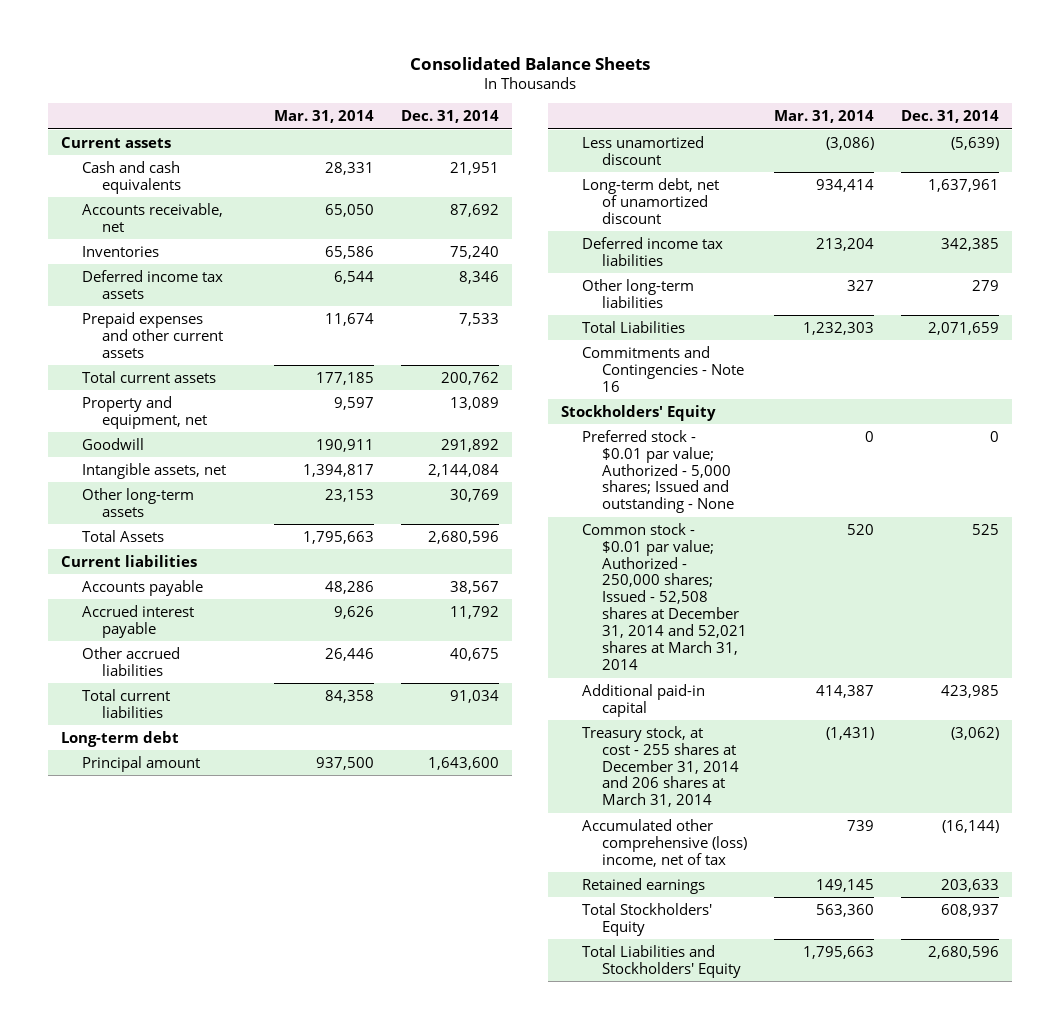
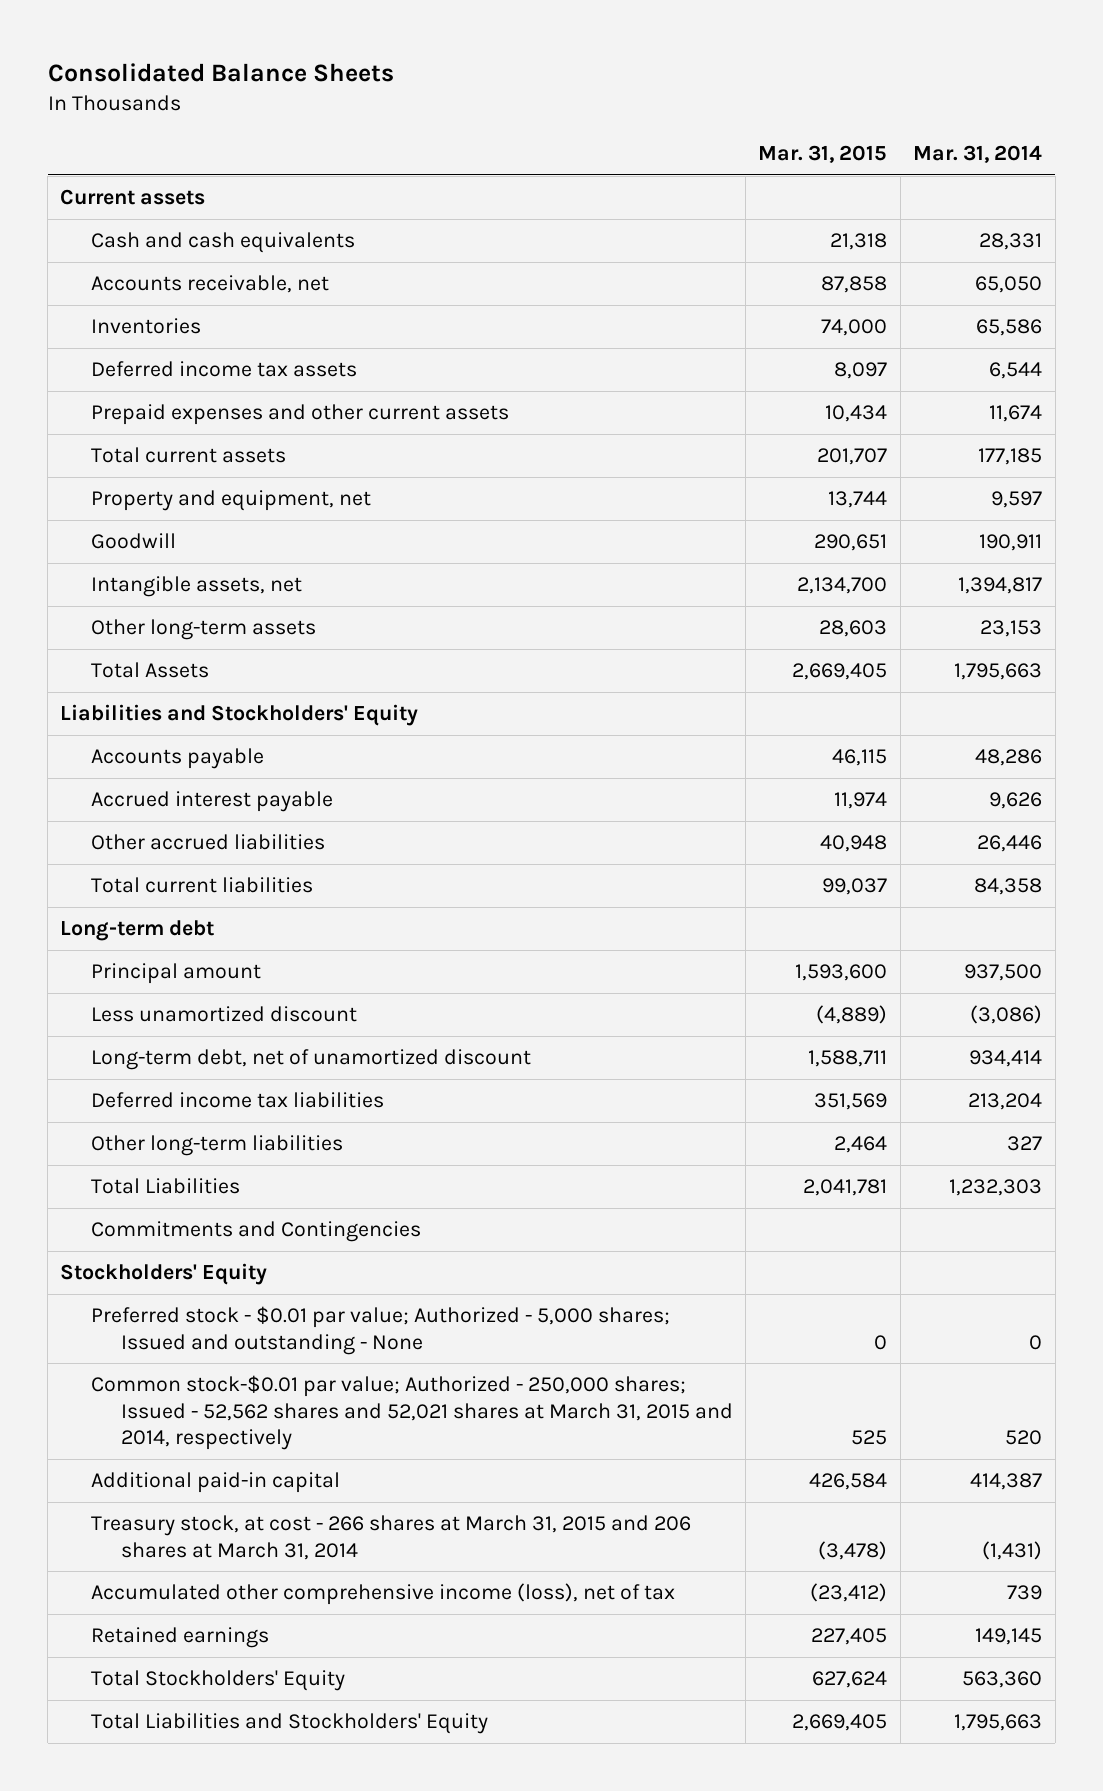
[400,110,499,124] Dec. 31, 2014 -> none
none -> [758,145,888,164] Mar. 31, 2015
[61,554,198,567] Current liabilities -> none
none -> [60,704,419,727] Liabilities and Stockholders' Equity
[581,345,745,392] Commitments and Contingencies - Note 16 -> [90,1221,421,1243] Commitments and Contingencies
[581,522,748,670] Common stock - $0.01 par value; Authorized - 250,000 shares; Issued - 52,508 shares at December 31, 2014 and 52,021 shares at March 31, 2014 -> [90,1375,733,1450] Common stock-$0.01 par value; Authorized - 250,000 shares; Issued - 52,562 shares and 52,021 shares at March 31, 2015 and 2014, respectively
[581,725,740,808] Treasury stock, at cost - 255 shares at December 31, 2014 and 206 shares at March 31, 2014 -> [90,1515,691,1560] Treasury stock, at cost - 266 shares at March 31, 2015 and 206 shares at March 31, 2014
[581,818,748,867] Accumulated other comprehensive (loss) income, net of tax -> [90,1583,675,1606] Accumulated other comprehensive income (loss), net of tax

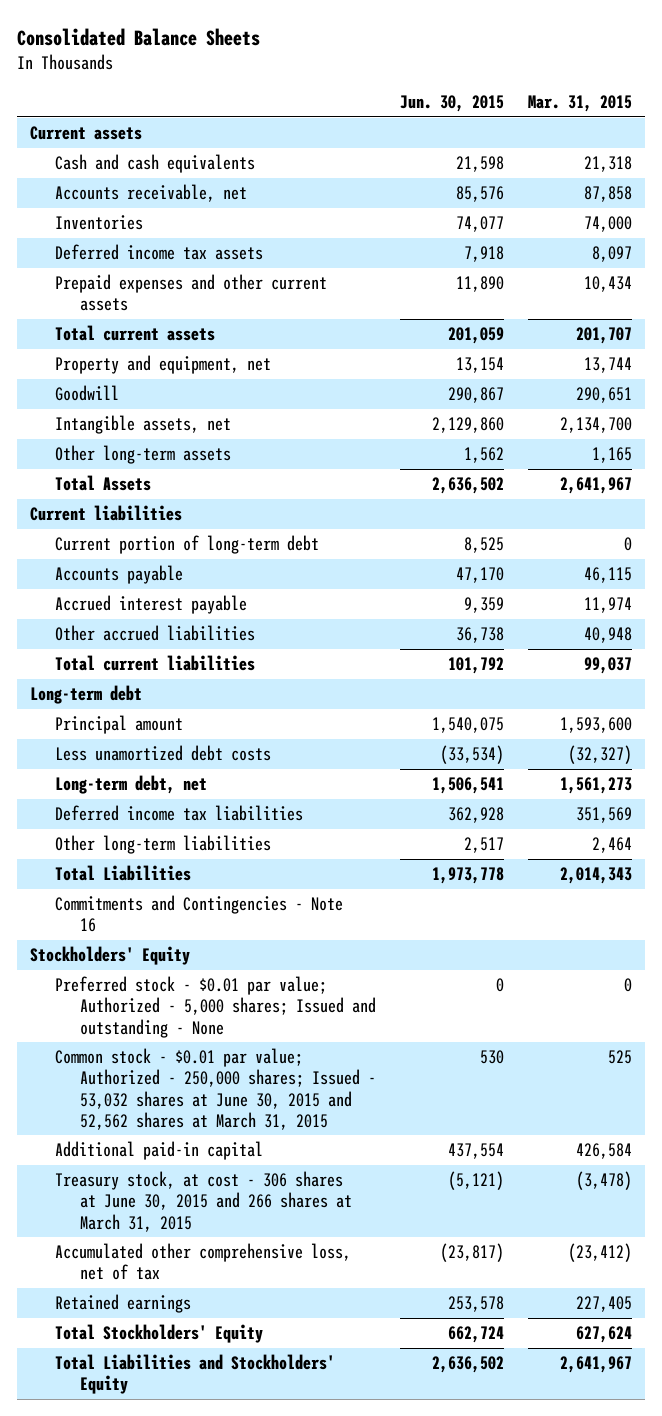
[913,145,1043,164] Mar. 31, 2014 -> none
none -> [399,95,504,113] Jun. 30, 2015
[60,704,419,727] Liabilities and Stockholders' Equity -> none
[819,620,888,638] 28,603 -> [592,447,633,464] 1,165
[792,663,888,681] 2,669,405 -> [560,477,633,495] 2,641,967
none -> [29,505,182,522] Current liabilities
none -> [54,535,319,555] Current portion of long-term debt
[90,1006,357,1023] Less unamortized discount -> [54,745,271,762] Less unamortized debt costs
[816,1005,888,1025] (4,889) -> [568,745,633,765] (32,327)
[90,1049,531,1071] Long-term debt, net of unamortized discount -> [54,775,207,795] Long-term debt, net
[808,1050,888,1068] 1,588,711 -> [560,777,633,795] 1,561,273
[803,1179,888,1197] 2,041,781 -> [560,867,633,885] 2,014,343
[90,1221,421,1243] Commitments and Contingencies -> [54,895,343,933] Commitments and Contingencies - Note 16
[90,1375,733,1450] Common stock-$0.01 par value; Authorized - 250,000 shares; Issued - 52,562 shares and 52,021 shares at March 31, 2015 and 2014, respectively -> [54,1048,376,1130] Common stock - $0.01 par value; Authorized - 250,000 shares; Issued - 53,032 shares at June 30, 2015 and 52,562 shares at March 31, 2015
[90,1515,691,1560] Treasury stock, at cost - 266 shares at March 31, 2015 and 206 shares at March 31, 2014 -> [54,1171,352,1232] Treasury stock, at cost - 306 shares at June 30, 2015 and 266 shares at March 31, 2015
[90,1583,675,1606] Accumulated other comprehensive income (loss), net of tax -> [54,1243,351,1281] Accumulated other comprehensive loss, net of tax
[792,1714,888,1732] 2,669,405 -> [560,1356,633,1374] 2,641,967

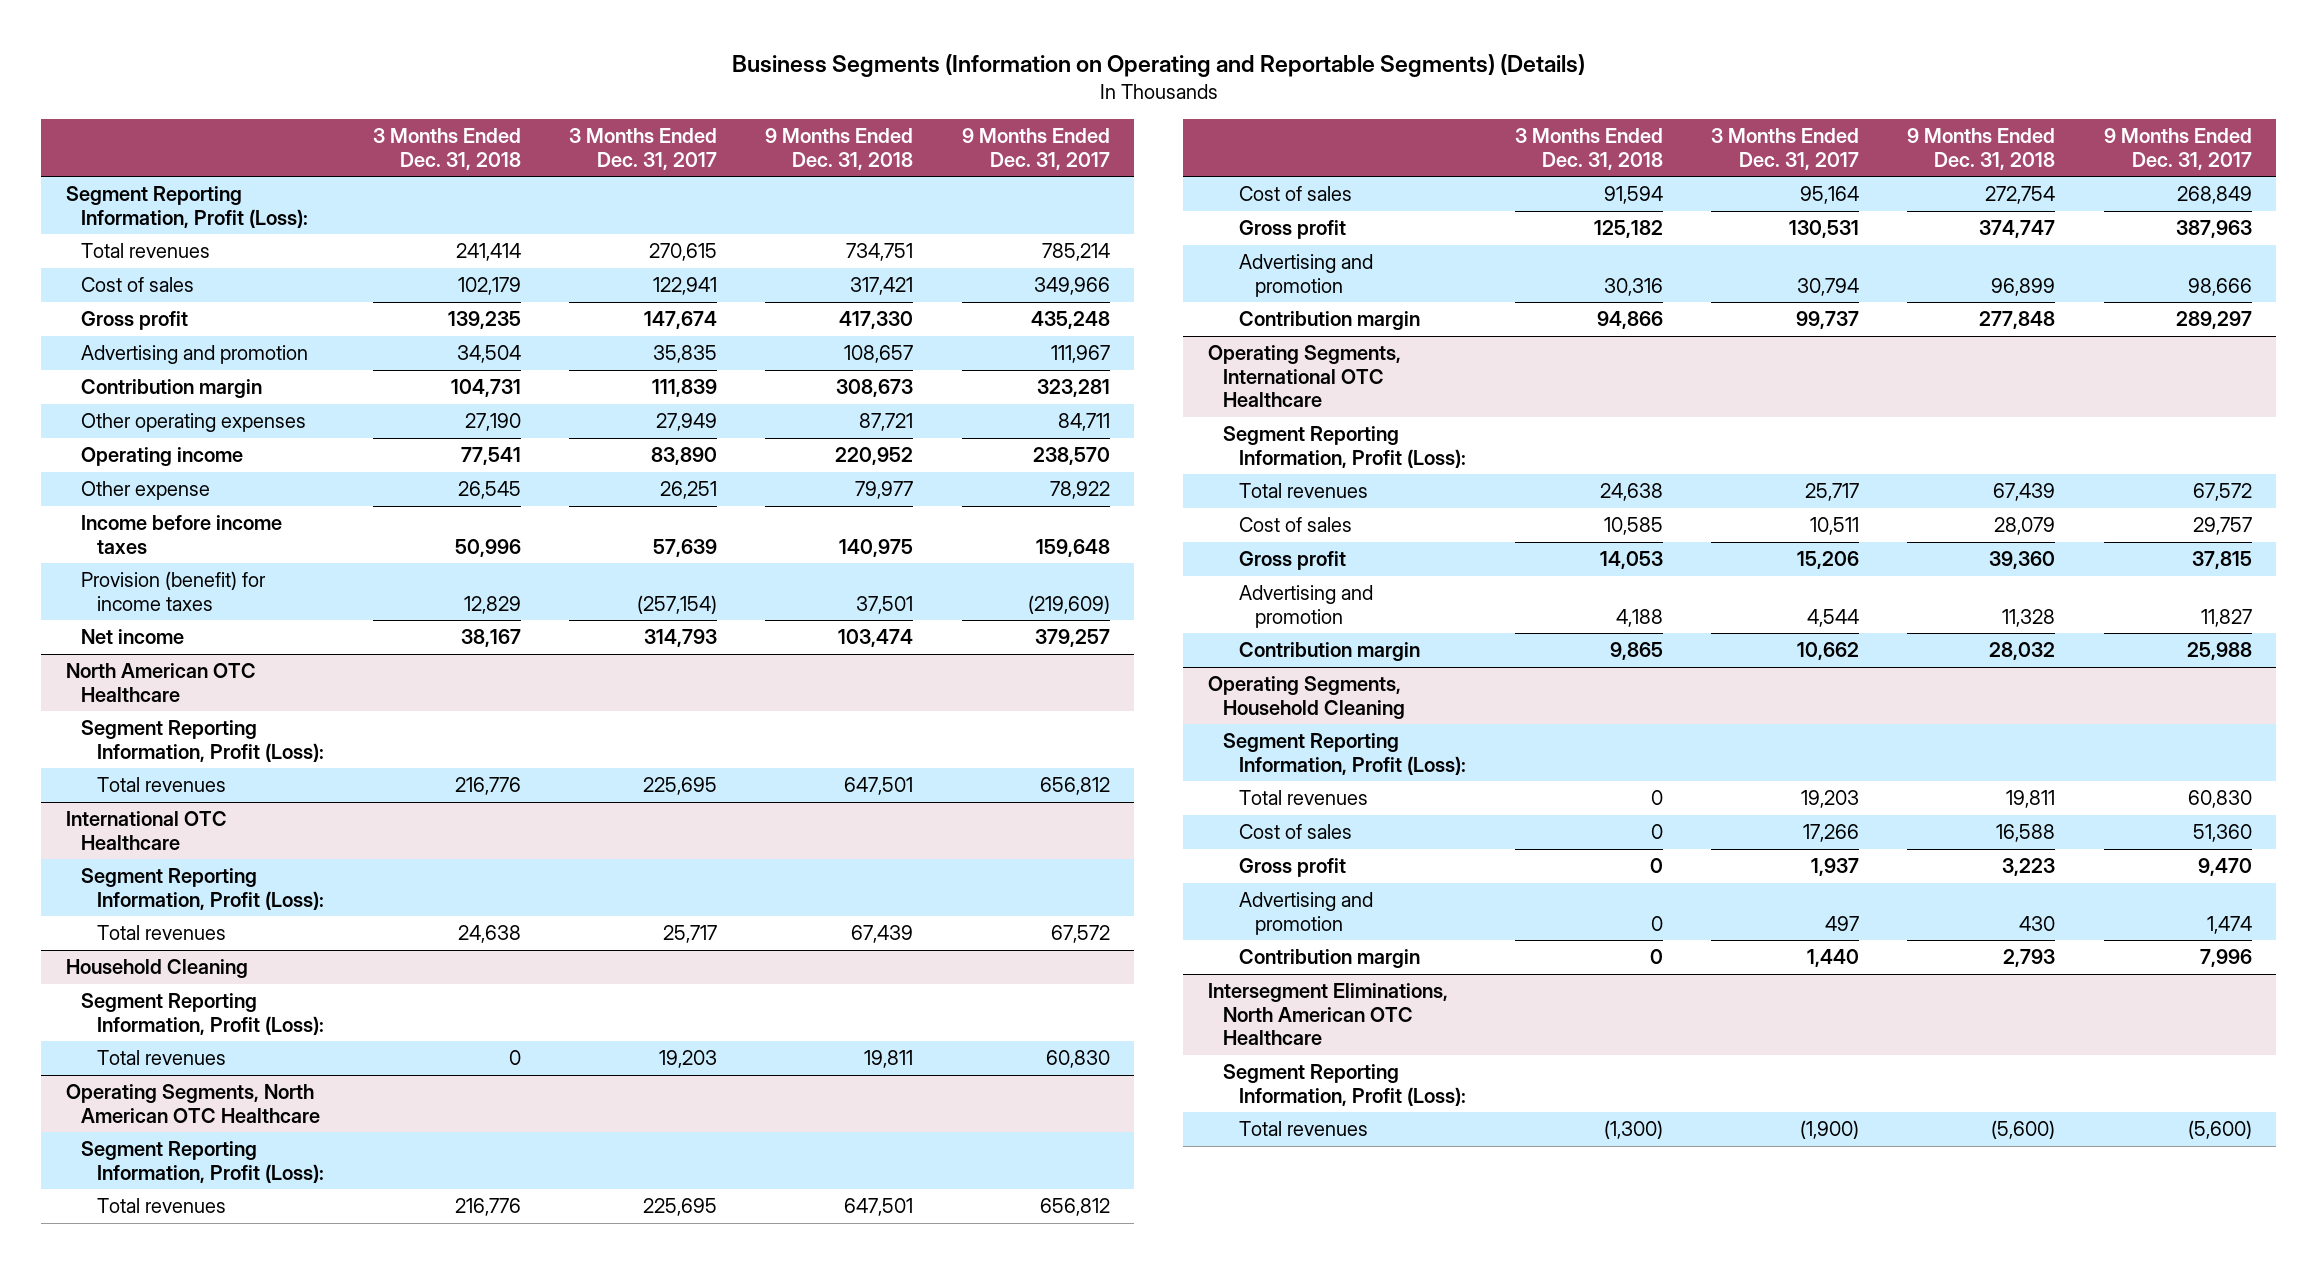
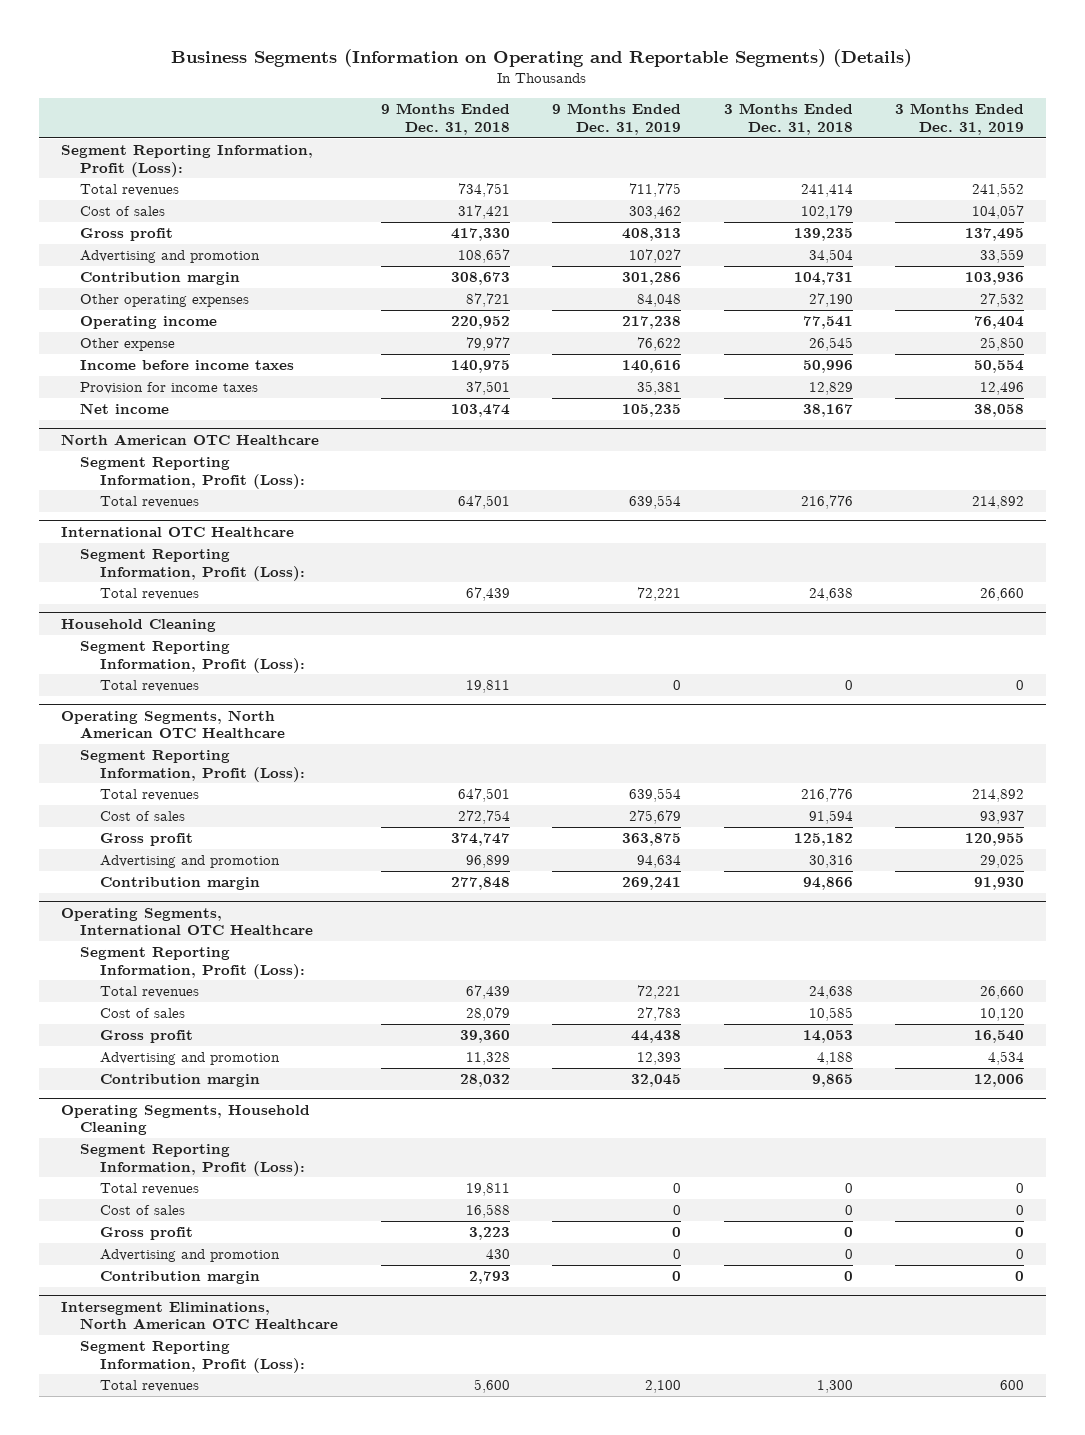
[568,128,717,170] 3 Months Ended Dec. 31, 2017 -> none
[961,128,1110,170] 9 Months Ended Dec. 31, 2017 -> none
none -> [552,103,682,135] 9 Months Ended Dec. 31, 2019
none -> [895,103,1025,135] 3 Months Ended Dec. 31, 2019
[81,571,267,611] Provision (benefit) for income taxes -> [80,382,259,395] Provision for income taxes
[1603,1120,1663,1140] (1,300) -> [816,1380,853,1394] 1,300
[1991,1120,2056,1140] (5,600) -> [473,1379,510,1394] 5,600

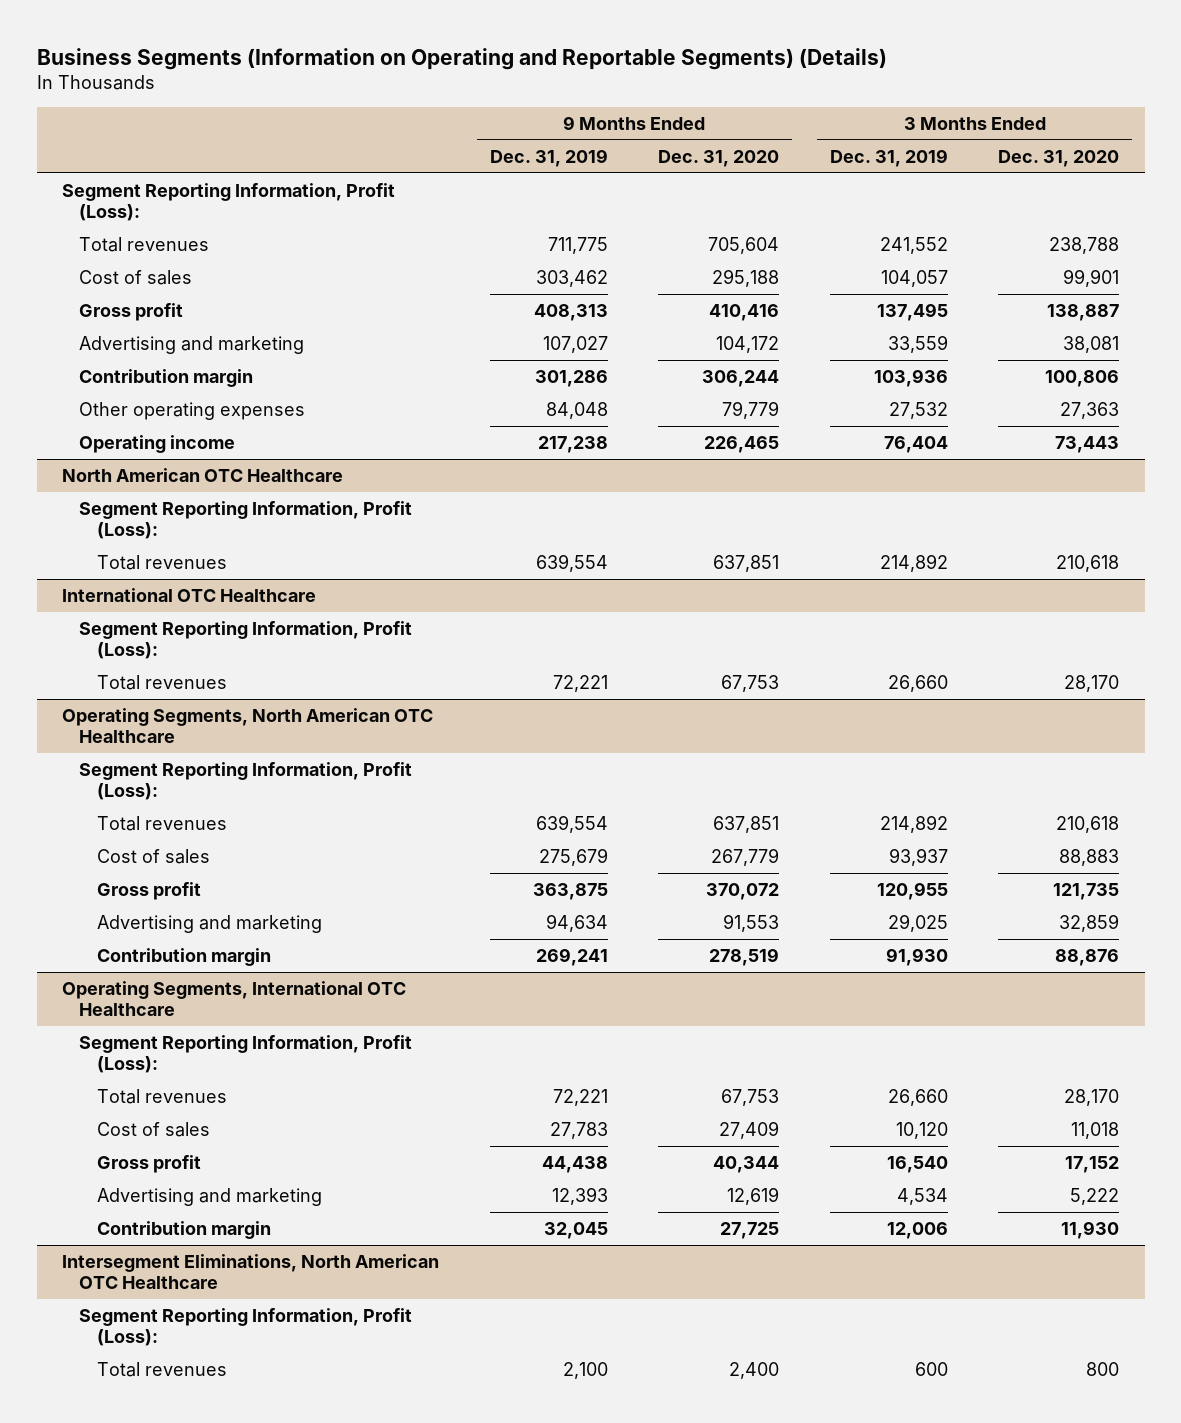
[380,103,510,135] 9 Months Ended Dec. 31, 2018 -> none
[723,103,853,135] 3 Months Ended Dec. 31, 2018 -> none
none -> [658,149,780,167] Dec. 31, 2020
none -> [998,149,1120,167] Dec. 31, 2020
[80,250,261,264] Advertising and promotion -> [79,335,305,354] Advertising and marketing
[80,338,176,352] Other expense -> none
[80,360,295,371] Income before income taxes -> none
[80,382,259,395] Provision for income taxes -> none
[80,403,170,415] Net income -> none
[60,618,216,632] Household Cleaning -> none
[80,641,305,673] Segment Reporting Information, Profit (Loss): -> none
[99,680,199,693] Total revenues -> none
[99,855,280,869] Advertising and promotion -> [96,914,322,933] Advertising and marketing
[99,1052,280,1066] Advertising and promotion -> [96,1187,322,1206] Advertising and marketing
[60,1104,310,1136] Operating Segments, Household Cleaning -> none
[80,1144,305,1176] Segment Reporting Information, Profit (Loss): -> none
[99,1183,199,1196] Total revenues -> none
[99,1205,185,1216] Cost of sales -> none
[99,1227,193,1241] Gross profit -> none
[99,1249,280,1263] Advertising and promotion -> none
[99,1271,260,1285] Contribution margin -> none

